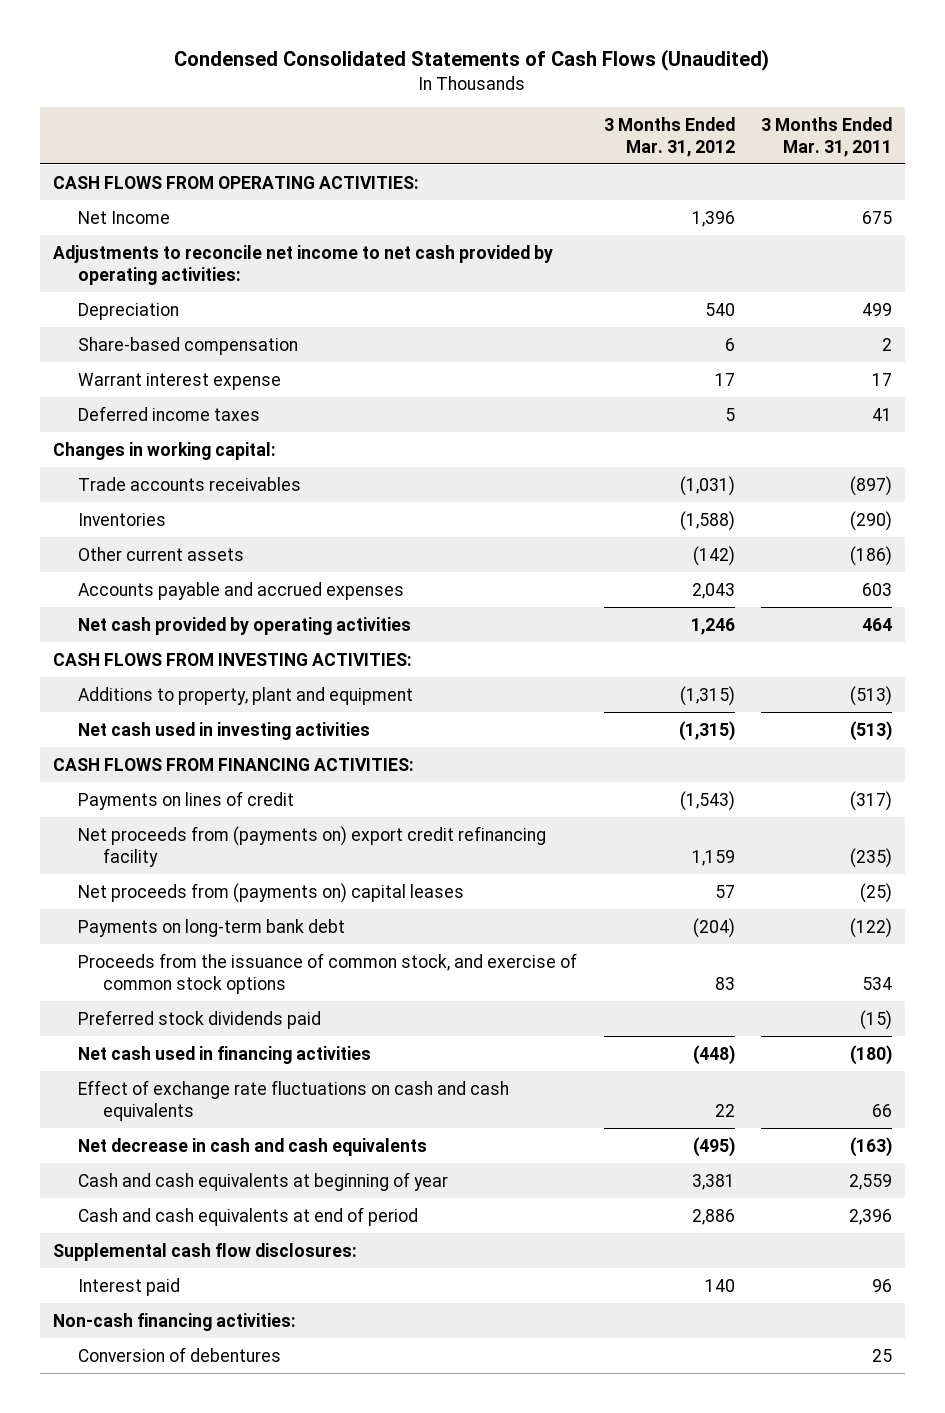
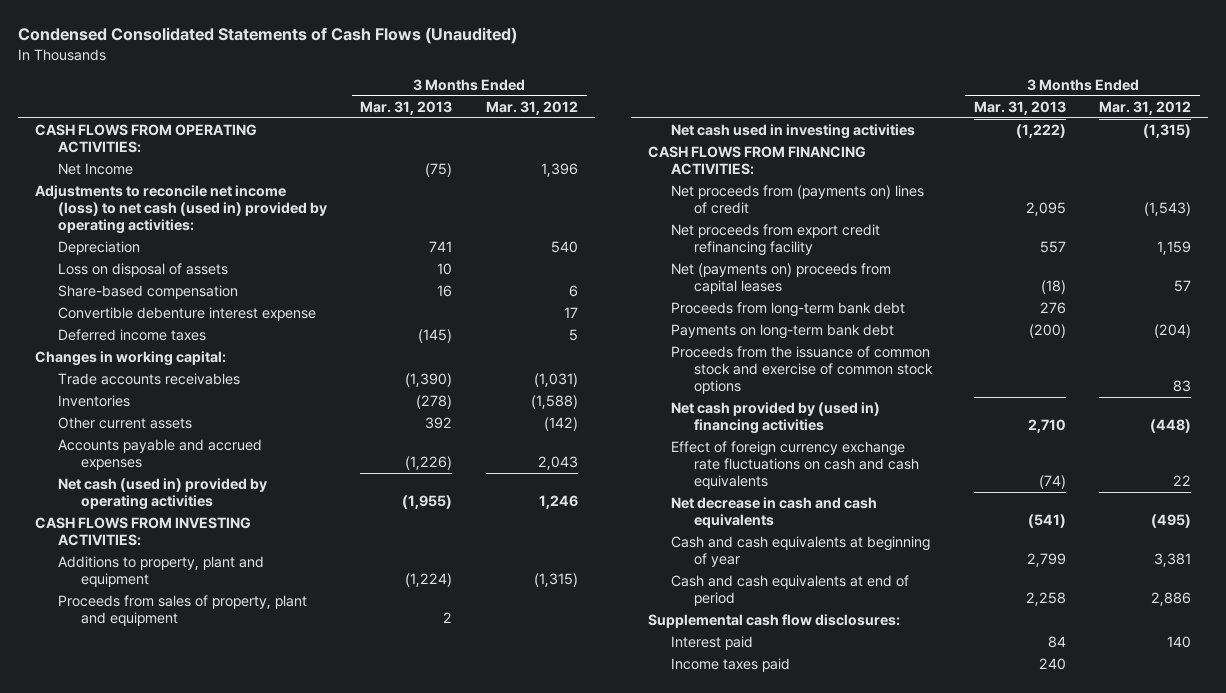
[761,116,893,157] 3 Months Ended Mar. 31, 2011 -> none
none -> [360,100,453,115] Mar. 31, 2013
[52,244,553,285] Adjustments to reconcile net income to net cash provided by operating activities: -> [34,184,327,235] Adjustments to reconcile net income (loss) to net cash (used in) provided by operating activities:
none -> [57,262,228,277] Loss on disposal of assets
[78,372,282,390] Warrant interest expense -> none
none -> [57,306,316,321] Convertible debenture interest expense
[78,616,412,635] Net cash provided by operating activities -> [57,477,267,511] Net cash (used in) provided by operating activities
none -> [57,594,307,627] Proceeds from sales of property, plant and equipment
[78,790,295,810] Payments on lines of credit -> [671,184,925,215] Net proceeds from (payments on) lines of credit
[78,825,547,867] Net proceeds from (payments on) export credit refinancing facility -> [671,223,881,257] Net proceeds from export credit refinancing facility
[78,882,465,903] Net proceeds from (payments on) capital leases -> [671,262,892,295] Net (payments on) proceeds from capital leases
none -> [671,301,906,317] Proceeds from long-term bank debt
[78,1009,322,1029] Preferred stock dividends paid -> none
[78,952,578,994] Proceeds from the issuance of common stock, and exercise of common stock options -> [671,345,934,395] Proceeds from the issuance of common stock and exercise of common stock options
[78,1045,372,1064] Net cash used in financing activities -> [671,401,881,435] Net cash provided by (used in) financing activities
[78,1079,510,1121] Effect of exchange rate fluctuations on cash and cash equivalents -> [671,440,920,490] Effect of foreign currency exchange rate fluctuations on cash and cash equivalents
[52,1312,296,1331] Non-cash financing activities: -> none
[78,1346,282,1362] Conversion of debentures -> none
none -> [671,657,791,672] Income taxes paid

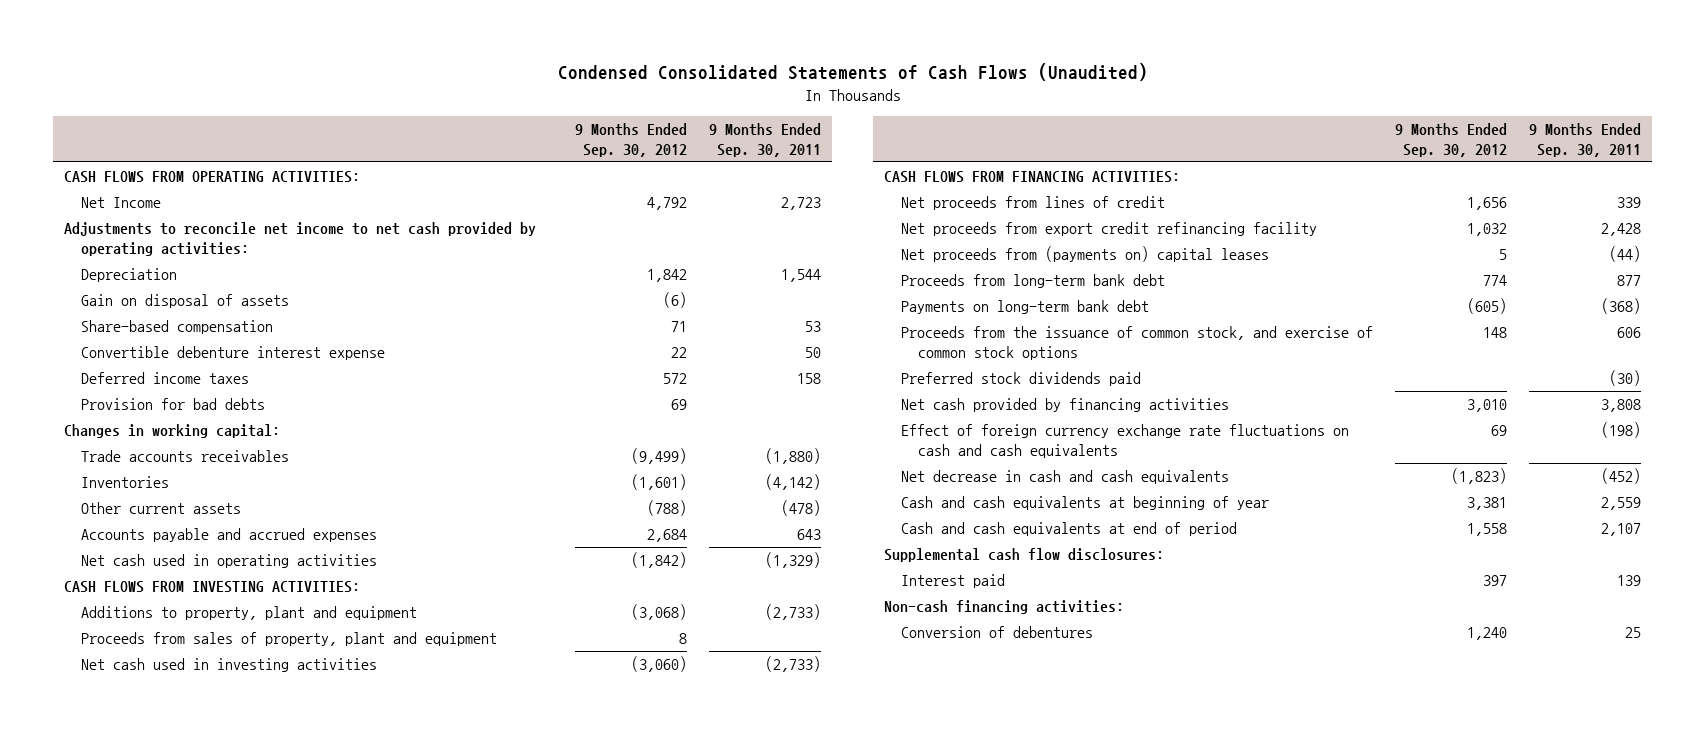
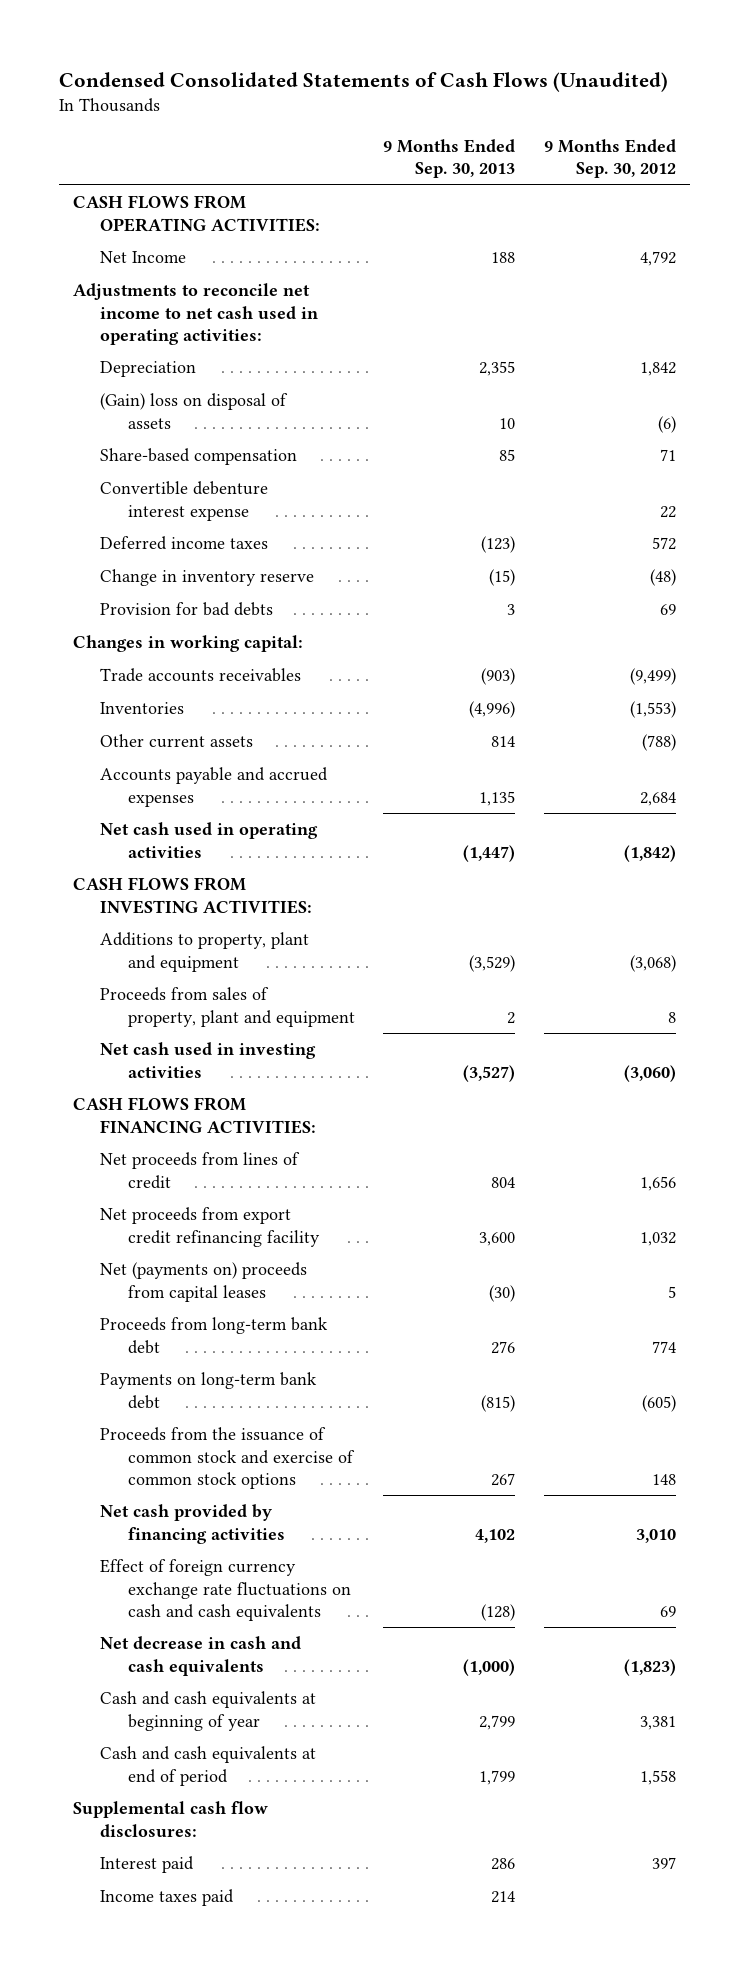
[709,122,822,158] 9 Months Ended Sep. 30, 2011 -> none
none -> [383,138,516,179] 9 Months Ended Sep. 30, 2013
[64,222,537,257] Adjustments to reconcile net income to net cash provided by operating activities: -> [72,283,319,345] Adjustments to reconcile net income to net cash used in operating activities:
[81,294,290,309] Gain on disposal of assets -> [100,393,289,429] (Gain) loss on disposal of assets
none -> [100,569,315,587] Change in inventory reserve
[631,474,688,491] (1,601) -> [629,701,676,719] (1,553)
[901,246,1270,263] Net proceeds from (payments on) capital leases -> [100,1262,308,1302] Net (payments on) proceeds from capital leases
[901,372,1142,387] Preferred stock dividends paid -> none
[901,326,1374,361] Proceeds from the issuance of common stock, and exercise of common stock options -> [100,1427,356,1489] Proceeds from the issuance of common stock and exercise of common stock options
[883,600,1124,615] Non-cash financing activities: -> none
[901,626,1094,639] Conversion of debentures -> none
none -> [100,1889,235,1907] Income taxes paid

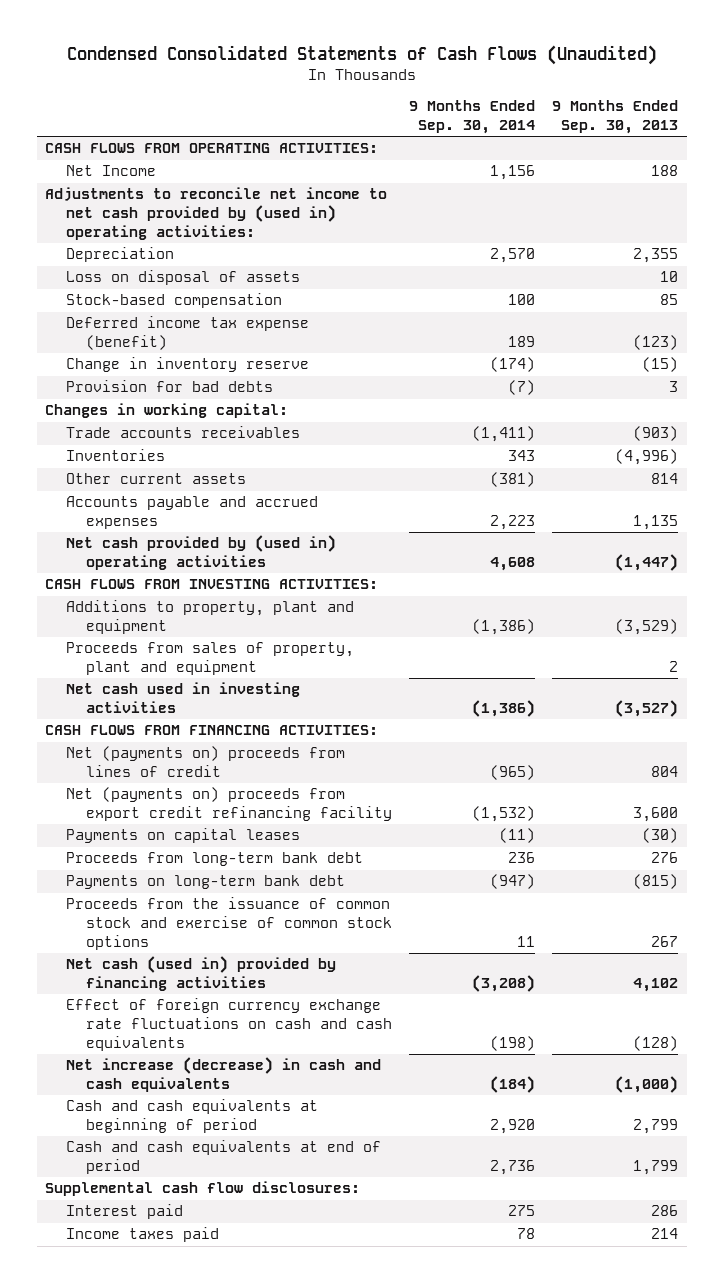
[543,138,676,179] 9 Months Ended Sep. 30, 2012 -> none
none -> [409,100,536,134] 9 Months Ended Sep. 30, 2014
[72,283,319,345] Adjustments to reconcile net income to net cash used in operating activities: -> [45,187,388,240] Adjustments to reconcile net income to net cash provided by (used in) operating activities:
[100,481,269,521] Convertible debenture interest expense -> none
[100,393,289,429] (Gain) loss on disposal of assets -> [65,270,300,286] Loss on disposal of assets
[100,448,298,466] Share-based compensation -> [65,293,282,309] Stock-based compensation
[100,536,269,551] Deferred income taxes -> [65,316,309,351] Deferred income tax expense (benefit)
[100,822,319,858] Net cash used in operating activities -> [65,535,336,571] Net cash provided by (used in) operating activities
[100,1152,301,1189] Net proceeds from lines of credit -> [65,746,345,778] Net (payments on) proceeds from lines of credit
[100,1207,321,1247] Net proceeds from export credit refinancing facility -> [65,787,393,822] Net (payments on) proceeds from export credit refinancing facility
[100,1262,308,1302] Net (payments on) proceeds from capital leases -> [65,828,300,844] Payments on capital leases
[100,1504,286,1544] Net cash provided by financing activities -> [65,956,336,992] Net cash (used in) provided by financing activities
[100,1636,302,1676] Net decrease in cash and cash equivalents -> [65,1057,381,1093] Net increase (decrease) in cash and cash equivalents
[100,1691,317,1731] Cash and cash equivalents at beginning of year -> [65,1099,318,1134] Cash and cash equivalents at beginning of period

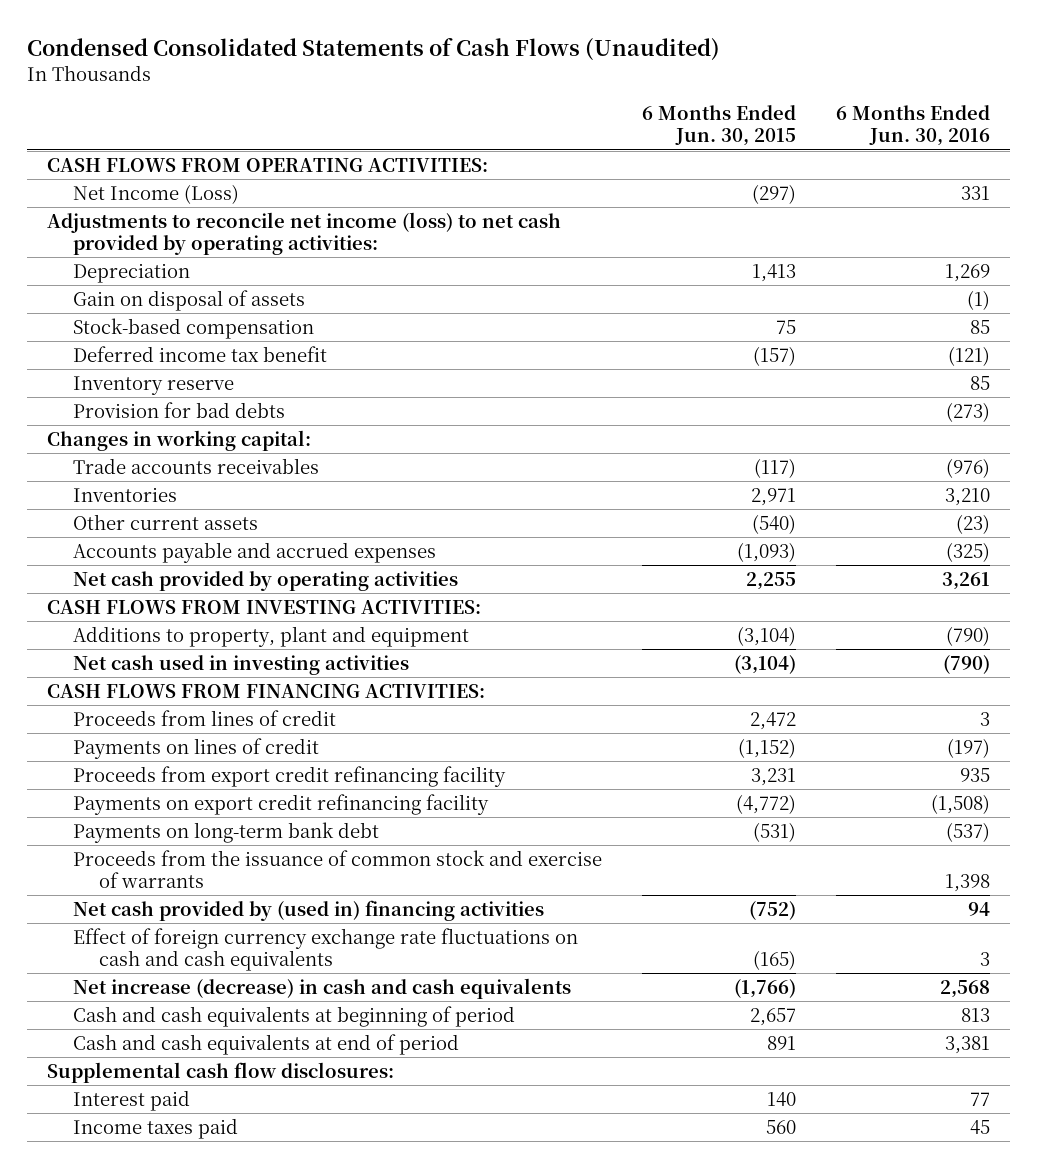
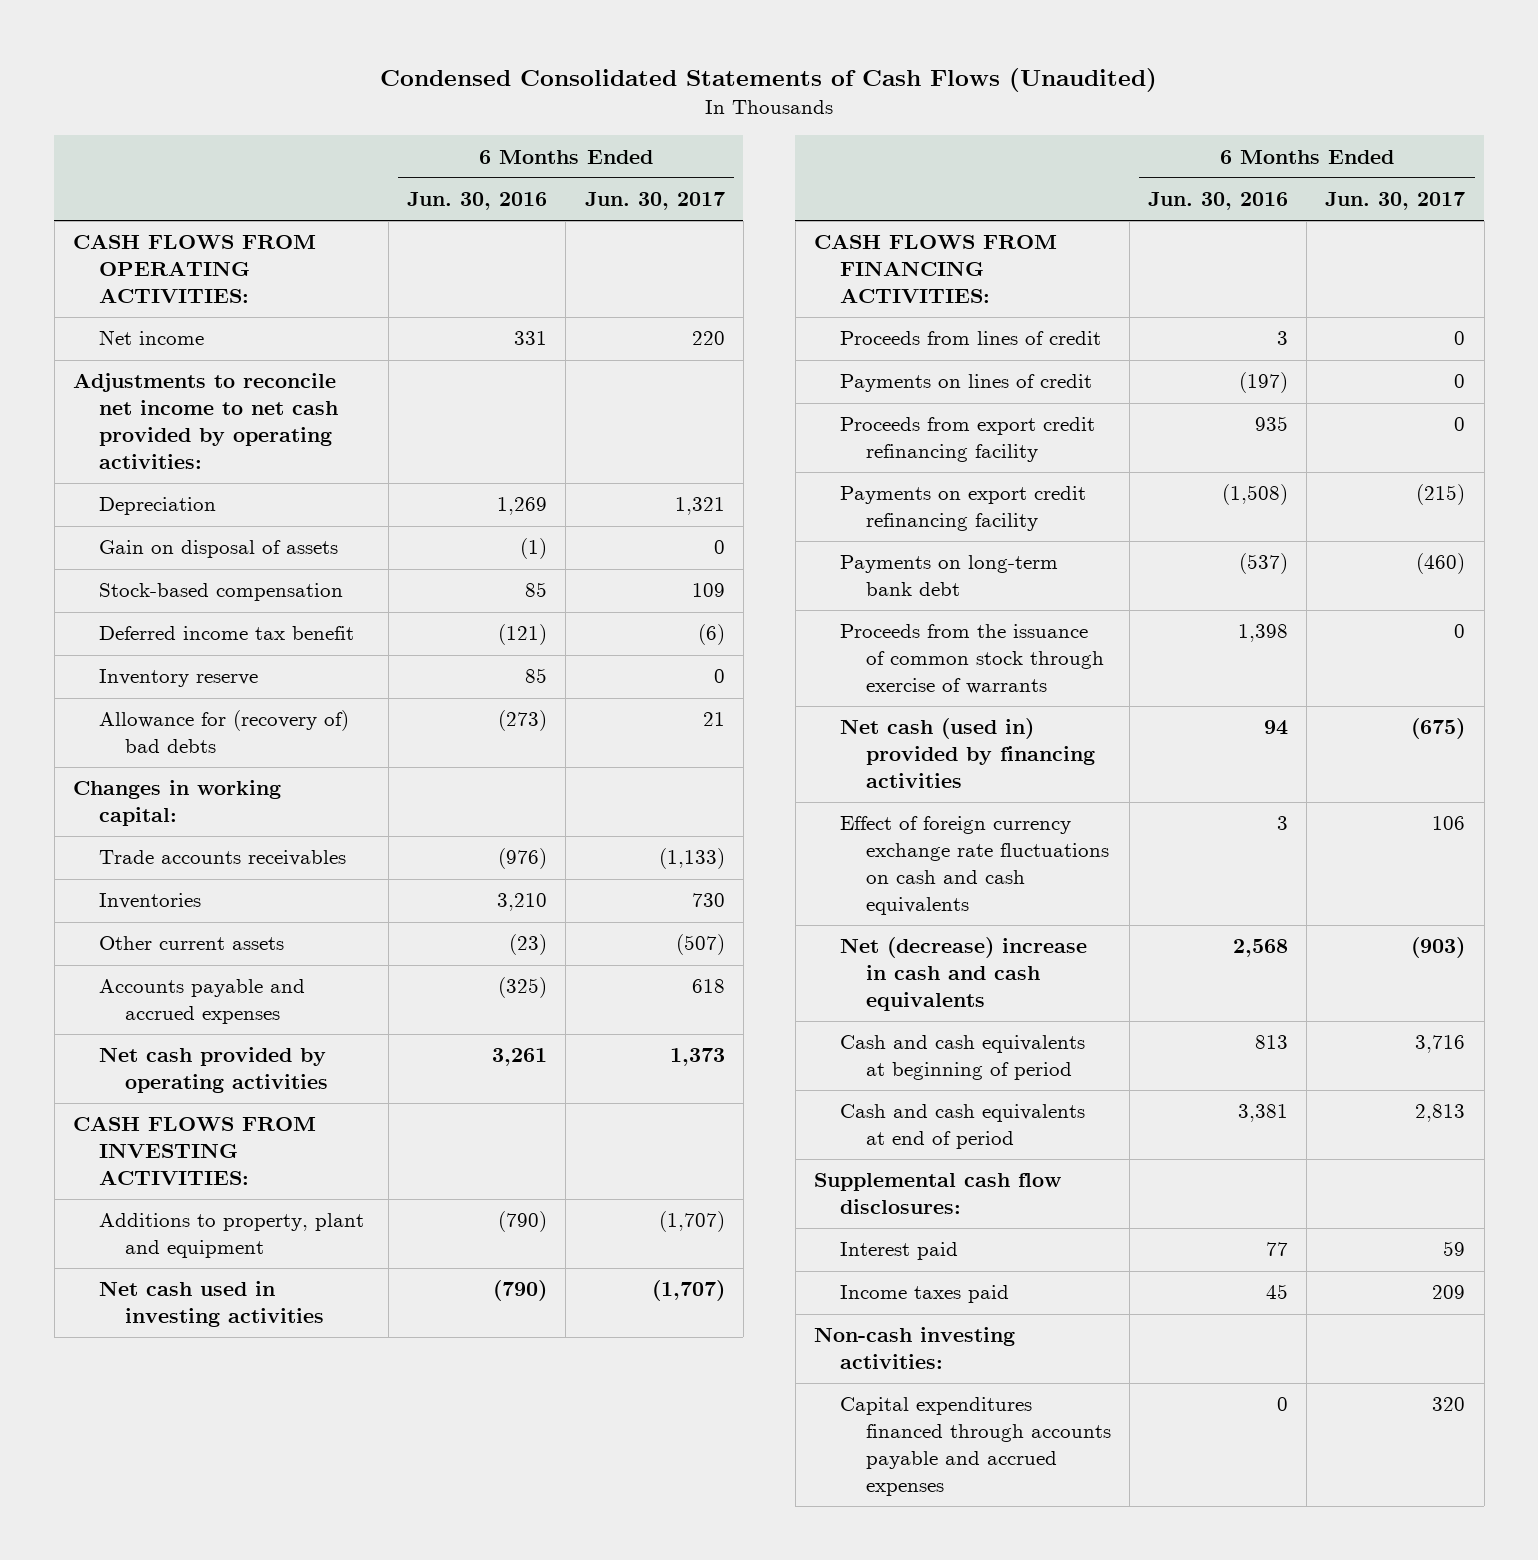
[642,105,797,147] 6 Months Ended Jun. 30, 2015 -> none
none -> [584,192,725,211] Jun. 30, 2017
[73,183,240,204] Net Income (Loss) -> [98,330,204,346] Net income
[47,211,562,255] Adjustments to reconcile net income (loss) to net cash provided by operating activities: -> [72,373,338,469] Adjustments to reconcile net income to net cash provided by operating activities:
[73,401,286,418] Provision for bad debts -> [98,710,349,754] Allowance for (recovery of) bad debts
[73,849,603,888] Proceeds from the issuance of common stock and exercise of warrants -> [839,624,1104,695] Proceeds from the issuance of common stock through exercise of warrants
[73,899,545,921] Net cash provided by (used in) financing activities -> [839,718,1095,789] Net cash (used in) provided by financing activities
[73,977,572,999] Net increase (decrease) in cash and cash equivalents -> [839,937,1087,1012] Net (decrease) increase in cash and cash equivalents
none -> [813,1327,1015,1370] Non-cash investing activities:
none -> [839,1397,1111,1496] Capital expenditures financed through accounts payable and accrued expenses

